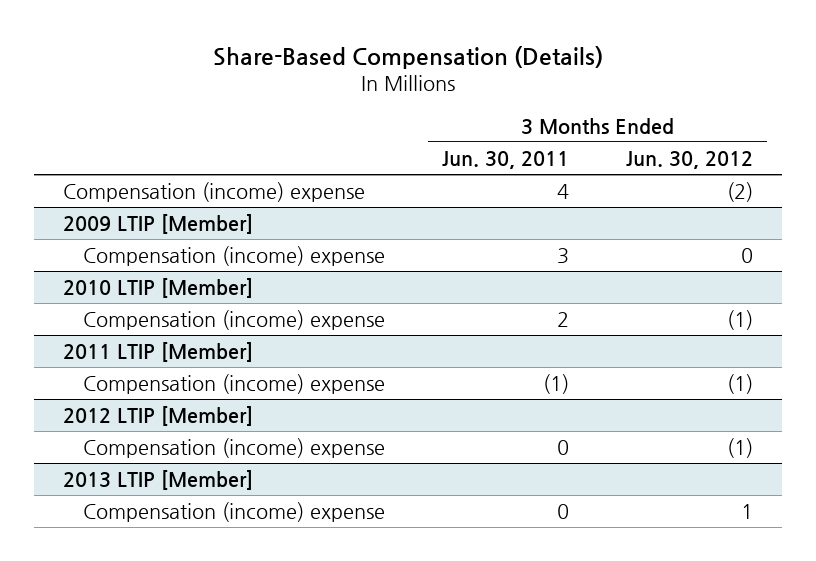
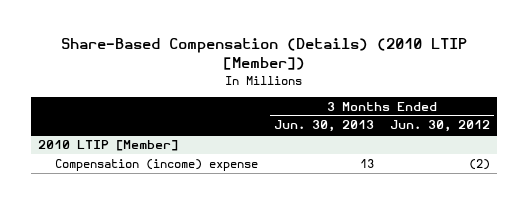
[212,46,603,70] Share-Based Compensation (Details) -> [61,38,468,71] Share-Based Compensation (Details) (2010 LTIP [Member])
[441,150,569,169] Jun. 30, 2011 -> none
none -> [273,120,374,133] Jun. 30, 2013
[62,181,365,202] Compensation (income) expense -> none
[62,213,253,234] 2009 LTIP [Member] -> none
[82,245,385,266] Compensation (income) expense -> none
[62,341,253,362] 2011 LTIP [Member] -> none
[82,373,385,394] Compensation (income) expense -> none
[62,405,253,426] 2012 LTIP [Member] -> none
[82,437,385,458] Compensation (income) expense -> none
[62,469,253,490] 2013 LTIP [Member] -> none
[82,501,385,522] Compensation (income) expense -> none
[727,309,754,330] (1) -> [468,158,490,170] (2)

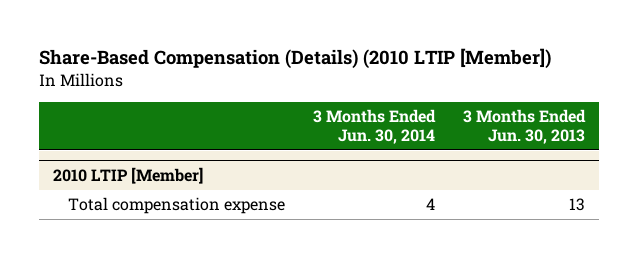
[389,120,490,133] Jun. 30, 2012 -> none
none -> [312,109,436,145] 3 Months Ended Jun. 30, 2014
[55,158,259,171] Compensation (income) expense -> [68,197,286,215] Total compensation expense

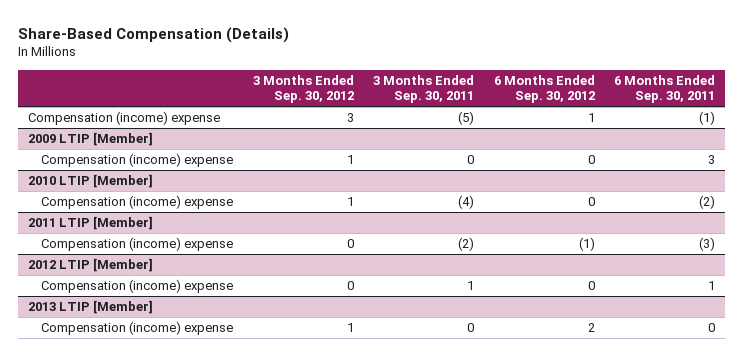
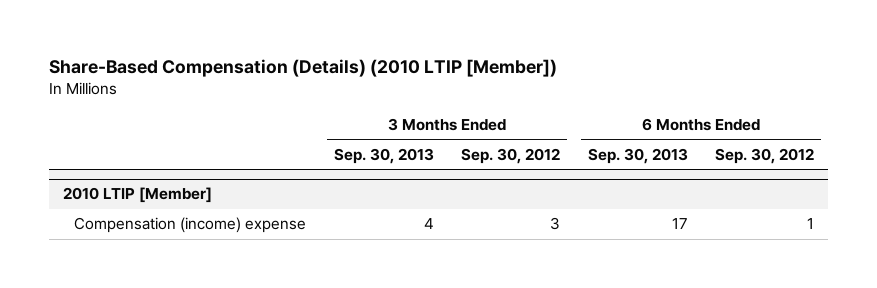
[18,26,290,43] Share-Based Compensation (Details) -> [49,59,558,78] Share-Based Compensation (Details) (2010 LTIP [Member])
[373,74,475,104] 3 Months Ended Sep. 30, 2011 -> none
[614,74,716,104] 6 Months Ended Sep. 30, 2011 -> none
none -> [333,147,434,164] Sep. 30, 2013
none -> [587,147,688,164] Sep. 30, 2013
[27,111,220,126] Compensation (income) expense -> none
[27,132,153,147] 2009 LTIP [Member] -> none
[41,153,234,168] Compensation (income) expense -> none
[27,216,153,231] 2011 LTIP [Member] -> none
[41,237,234,252] Compensation (income) expense -> none
[27,258,153,273] 2012 LTIP [Member] -> none
[41,279,234,294] Compensation (income) expense -> none
[27,300,153,315] 2013 LTIP [Member] -> none
[41,321,234,336] Compensation (income) expense -> none
[346,197,354,207] 1 -> [550,217,561,231] 3
[587,197,595,207] 0 -> [807,218,815,230] 1

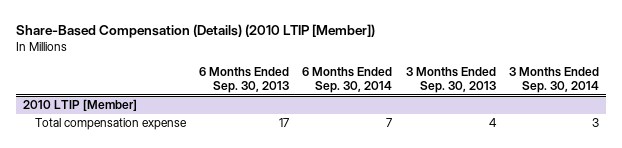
[461,147,561,164] Sep. 30, 2012 -> none
[715,147,815,164] Sep. 30, 2012 -> none
none -> [302,67,393,94] 6 Months Ended Sep. 30, 2014
none -> [509,67,600,94] 3 Months Ended Sep. 30, 2014
[74,217,307,234] Compensation (income) expense -> [34,118,187,131] Total compensation expense

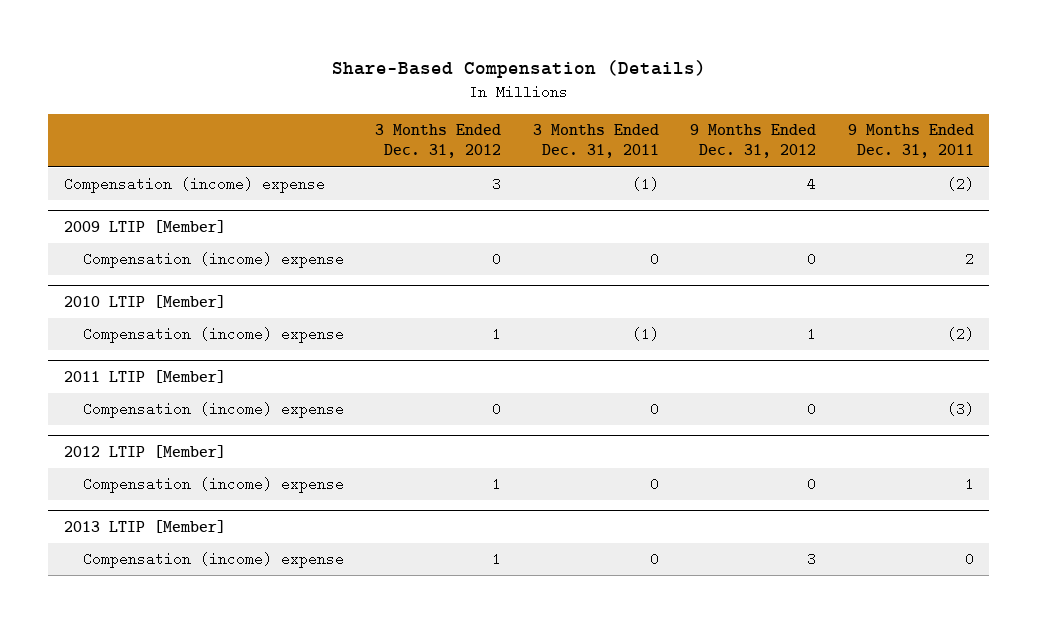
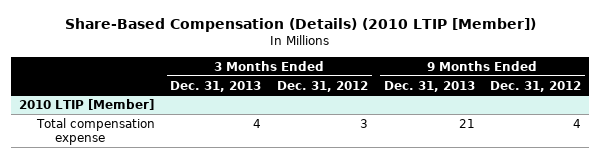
[331,60,706,79] Share-Based Compensation (Details) -> [64,18,536,33] Share-Based Compensation (Details) (2010 LTIP [Member])
[532,123,659,159] 3 Months Ended Dec. 31, 2011 -> none
[847,123,974,159] 9 Months Ended Dec. 31, 2011 -> none
none -> [170,80,262,92] Dec. 31, 2013
none -> [383,80,475,92] Dec. 31, 2013
[63,177,325,194] Compensation (income) expense -> none
[63,219,226,233] 2009 LTIP [Member] -> none
[83,252,345,269] Compensation (income) expense -> none
[63,369,226,383] 2011 LTIP [Member] -> none
[83,402,345,419] Compensation (income) expense -> none
[63,444,226,458] 2012 LTIP [Member] -> none
[83,477,345,494] Compensation (income) expense -> none
[63,519,226,533] 2013 LTIP [Member] -> none
[83,552,345,569] Compensation (income) expense -> none
[83,327,345,344] Compensation (income) expense -> [35,117,155,146] Total compensation expense
[492,327,502,342] 1 -> [360,118,369,128] 3
[807,327,817,342] 1 -> [573,118,582,128] 4

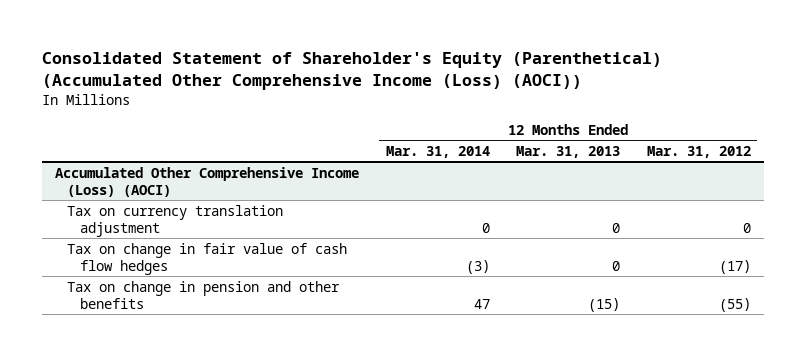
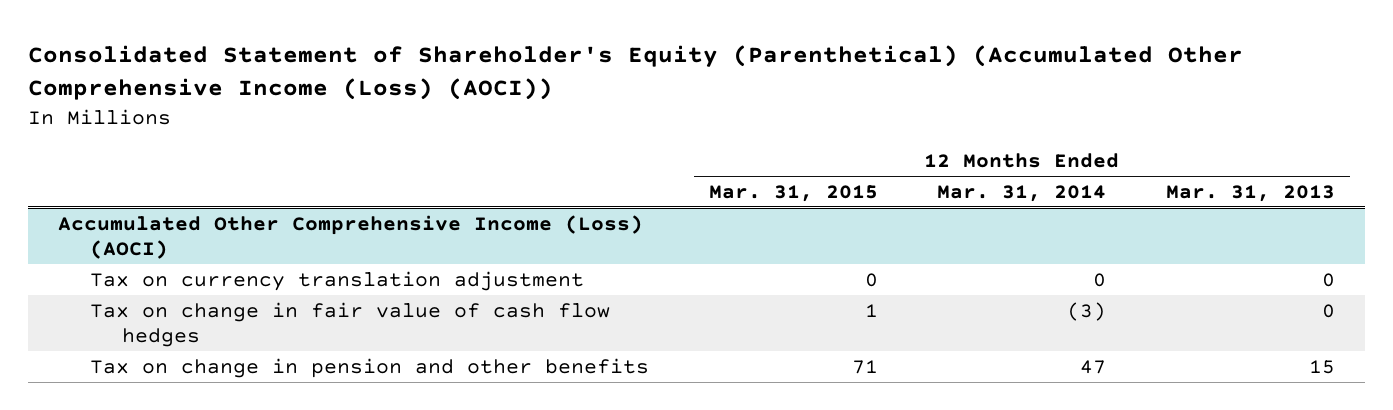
[646,145,751,158] Mar. 31, 2012 -> none
none -> [708,184,878,202] Mar. 31, 2015
[588,297,621,312] (15) -> [1309,359,1336,374] 15

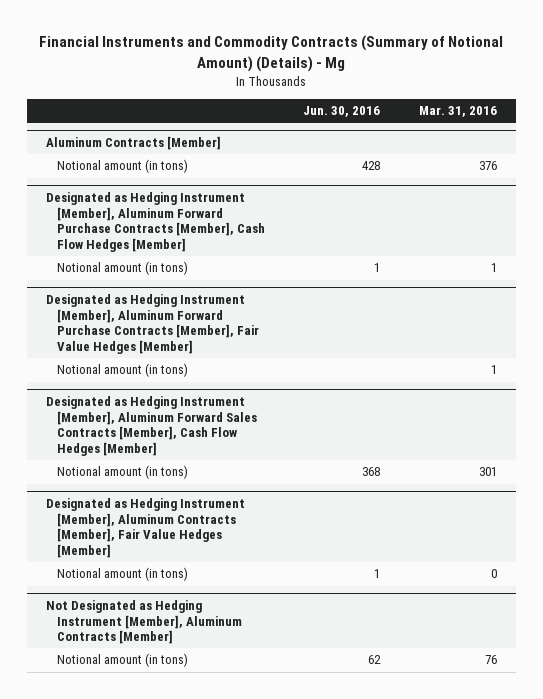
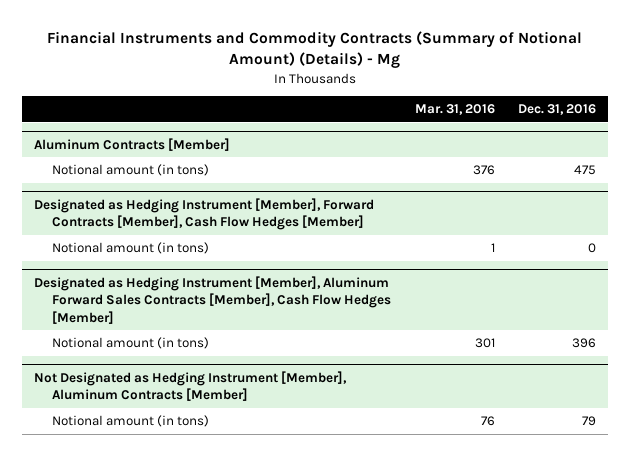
[303,106,381,118] Jun. 30, 2016 -> none
none -> [518,104,597,116] Dec. 31, 2016
[56,261,188,276] Notional amount (in tons) -> none
[46,294,259,354] Designated as Hedging Instrument [Member], Aluminum Forward Purchase Contracts [Member], Fair Value Hedges [Member] -> none
[46,192,265,252] Designated as Hedging Instrument [Member], Aluminum Forward Purchase Contracts [Member], Cash Flow Hedges [Member] -> [33,197,374,231] Designated as Hedging Instrument [Member], Forward Contracts [Member], Cash Flow Hedges [Member]
[46,498,246,558] Designated as Hedging Instrument [Member], Aluminum Contracts [Member], Fair Value Hedges [Member] -> none
[56,567,188,582] Notional amount (in tons) -> none

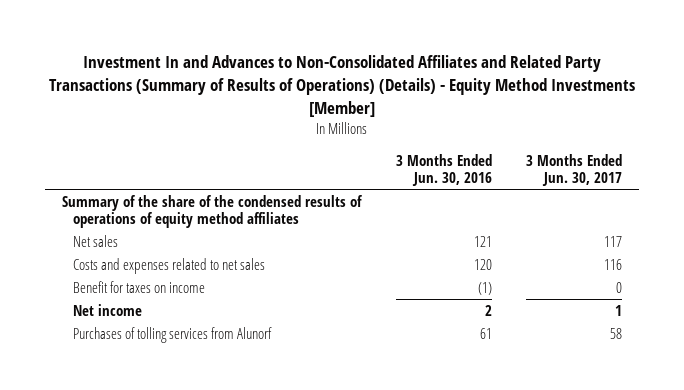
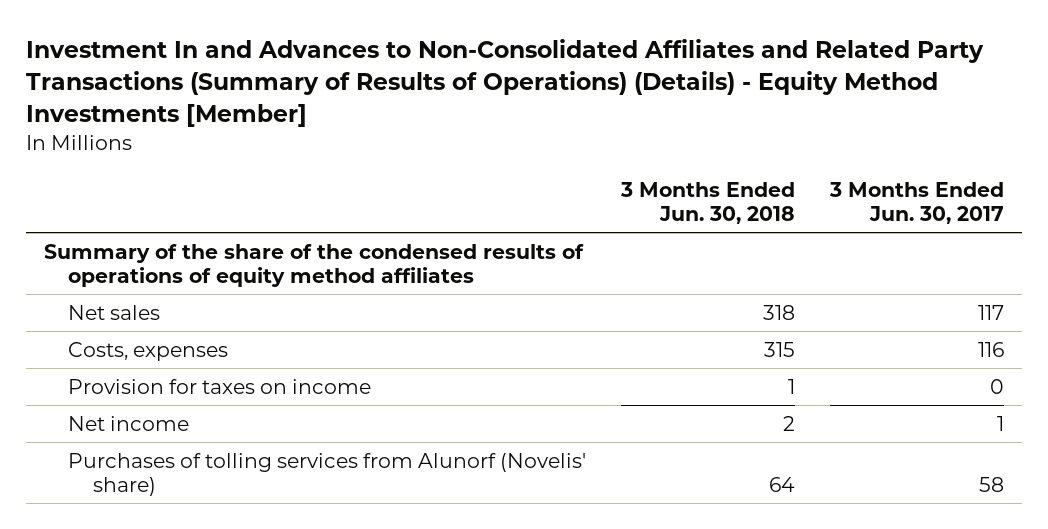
[395,154,492,187] 3 Months Ended Jun. 30, 2016 -> none
none -> [620,181,796,224] 3 Months Ended Jun. 30, 2018
[73,257,266,274] Costs and expenses related to net sales -> [68,341,229,361] Costs, expenses
[73,280,206,293] Benefit for taxes on income -> [68,378,372,394] Provision for taxes on income
[73,326,273,343] Purchases of tolling services from Alunorf -> [68,452,587,496] Purchases of tolling services from Alunorf (Novelis' share)

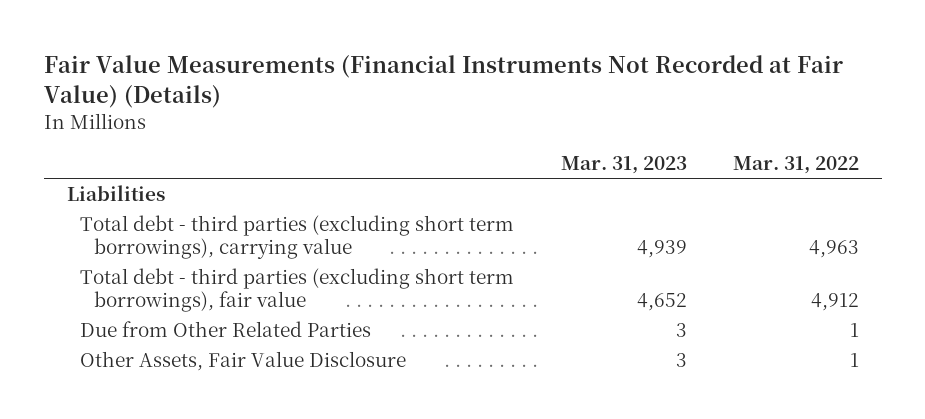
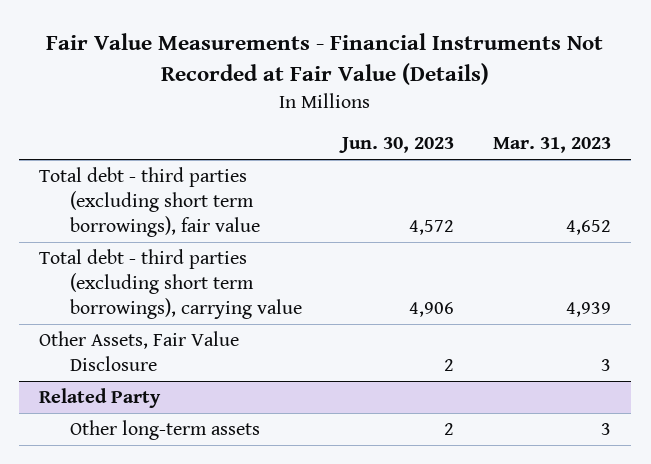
[43,55,843,109] Fair Value Measurements (Financial Instruments Not Recorded at Fair Value) (Details) -> [46,33,604,85] Fair Value Measurements - Financial Instruments Not Recorded at Fair Value (Details)
[732,156,859,175] Mar. 31, 2022 -> none
none -> [338,137,454,154] Jun. 30, 2023
[66,184,165,201] Liabilities -> none
[80,320,372,337] Due from Other Related Parties -> none
[80,214,515,260] Total debt - third parties (excluding short term borrowings), carrying value -> [39,249,303,319] Total debt - third parties (excluding short term borrowings), carrying value
none -> [39,388,162,409] Related Party
none -> [70,420,261,441] Other long-term assets

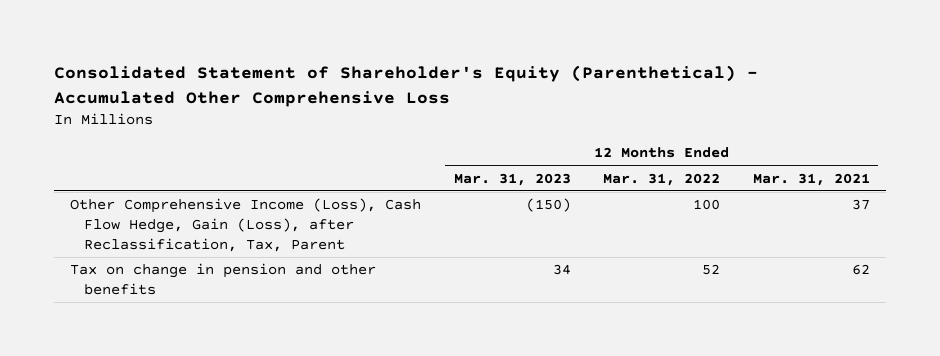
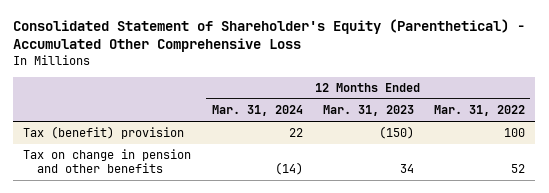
[752,172,870,186] Mar. 31, 2021 -> none
none -> [211,105,303,117] Mar. 31, 2024
[69,198,421,252] Other Comprehensive Income (Loss), Cash Flow Hedge, Gain (Loss), after Reclassification, Tax, Parent -> [23,126,185,140] Tax (benefit) provision

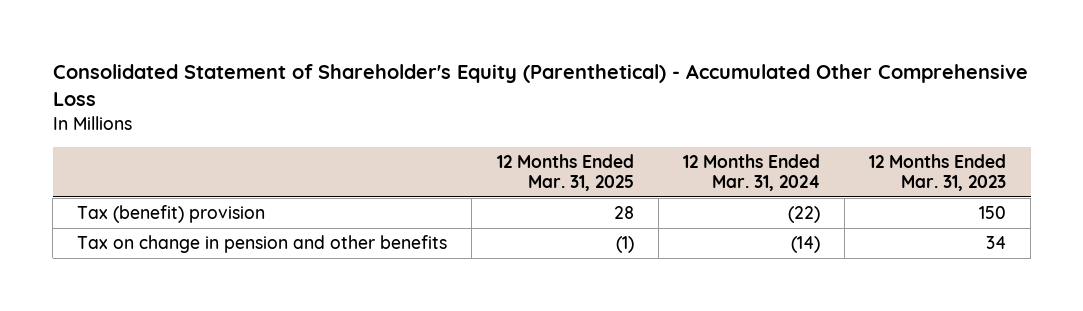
[434,105,526,117] Mar. 31, 2022 -> none
none -> [496,154,634,192] 12 Months Ended Mar. 31, 2025
[288,128,303,138] 22 -> [787,206,820,224] (22)
[378,126,414,140] (150) -> [979,206,1007,220] 150

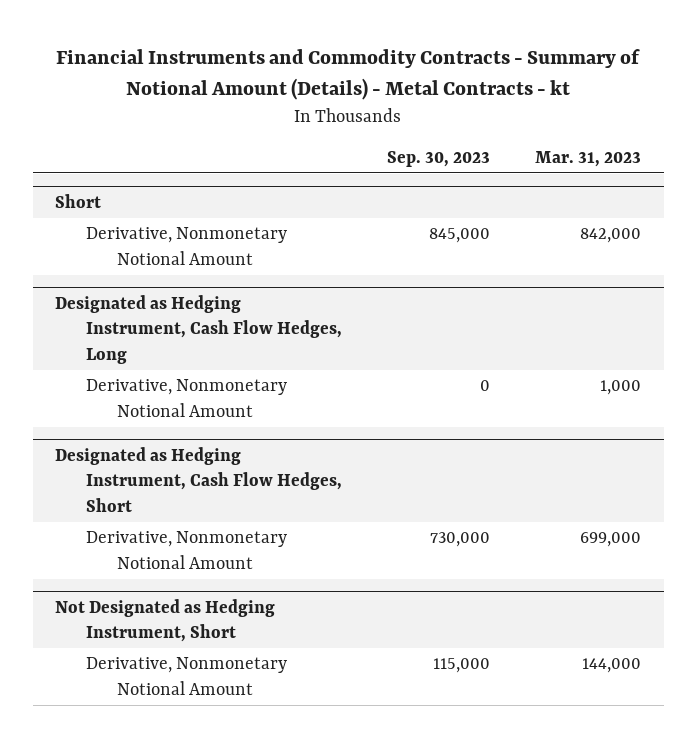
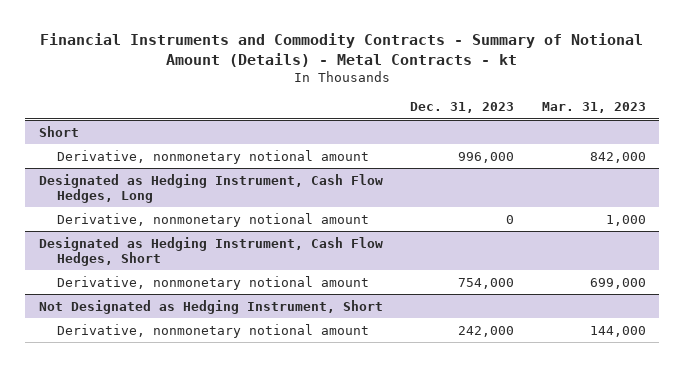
[387,151,491,168] Sep. 30, 2023 -> none
none -> [410,102,515,114] Dec. 31, 2023
[86,227,288,265] Derivative, Nonmonetary Notional Amount -> [57,149,370,164] Derivative, nonmonetary notional amount
[86,379,288,417] Derivative, Nonmonetary Notional Amount -> [57,212,370,227] Derivative, nonmonetary notional amount
[86,531,288,569] Derivative, Nonmonetary Notional Amount -> [57,275,370,290] Derivative, nonmonetary notional amount
[86,657,288,695] Derivative, Nonmonetary Notional Amount -> [57,323,370,338] Derivative, nonmonetary notional amount

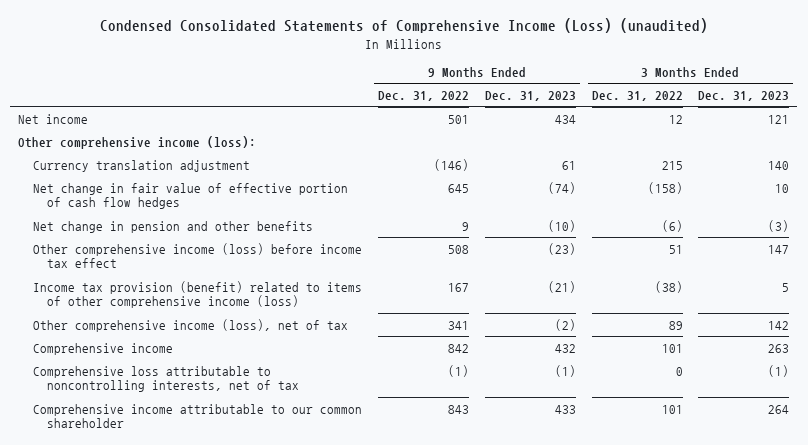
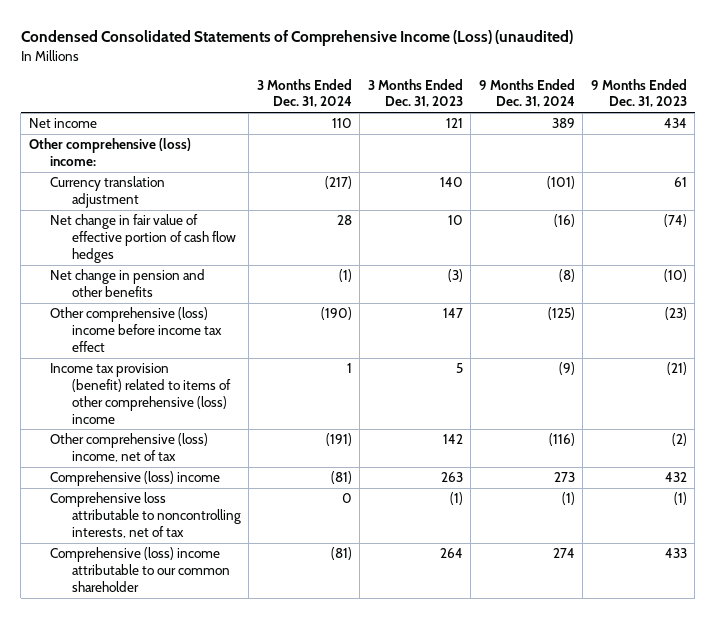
[377,90,469,101] Dec. 31, 2022 -> none
[591,90,683,101] Dec. 31, 2022 -> none
none -> [256,78,352,108] 3 Months Ended Dec. 31, 2024
none -> [478,78,575,108] 9 Months Ended Dec. 31, 2024
[18,135,257,149] Other comprehensive income (loss): -> [28,138,191,167] Other comprehensive (loss) income:
[32,242,362,269] Other comprehensive income (loss) before income tax effect -> [50,307,222,352] Other comprehensive (loss) income before income tax effect
[32,280,362,309] Income tax provision (benefit) related to items of other comprehensive income (loss) -> [50,363,231,424] Income tax provision (benefit) related to items of other comprehensive (loss) income
[32,318,348,332] Other comprehensive income (loss), net of tax -> [50,433,209,463] Other comprehensive (loss) income, net of tax
[32,342,173,355] Comprehensive income -> [50,471,221,487] Comprehensive (loss) income
[32,403,362,429] Comprehensive income attributable to our common shareholder -> [50,547,230,592] Comprehensive (loss) income attributable to our common shareholder

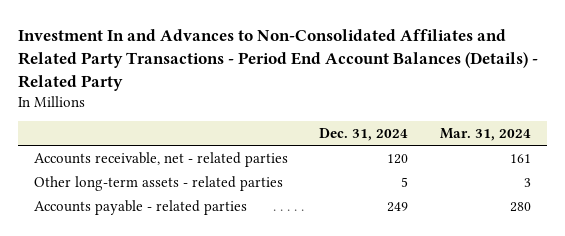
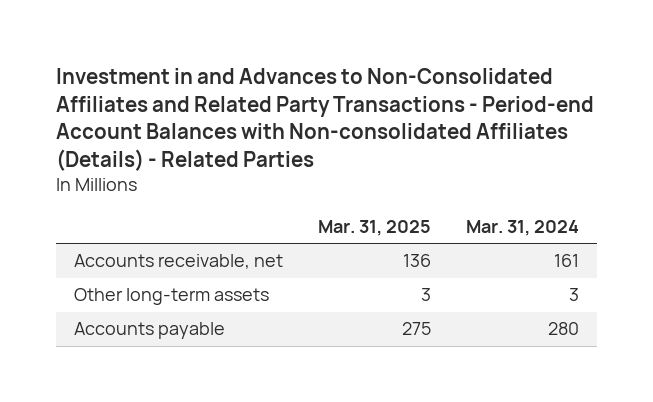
[17,28,538,91] Investment In and Advances to Non-Consolidated Affiliates and Related Party Transactions - Period End Account Balances (Details) - Related Party -> [55,67,594,172] Investment in and Advances to Non-Consolidated Affiliates and Related Party Transactions - Period-end Account Balances with Non-consolidated Affiliates (Details) - Related Parties
[319,128,409,142] Dec. 31, 2024 -> none
none -> [317,219,431,236] Mar. 31, 2025
[33,151,288,167] Accounts receivable, net - related parties -> [73,254,283,270] Accounts receivable, net
[33,175,283,191] Other long-term assets - related parties -> [73,288,269,306] Other long-term assets
[33,199,247,215] Accounts payable - related parties -> [73,322,225,340] Accounts payable

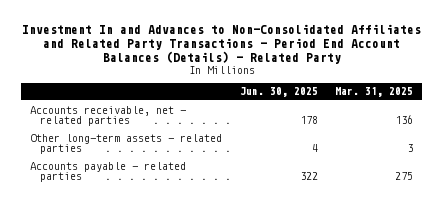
[55,67,594,172] Investment in and Advances to Non-Consolidated Affiliates and Related Party Transactions - Period-end Account Balances with Non-consolidated Affiliates (Details) - Related Parties -> [21,24,421,64] Investment In and Advances to Non-Consolidated Affiliates and Related Party Transactions - Period End Account Balances (Details) - Related Party
[466,219,580,236] Mar. 31, 2024 -> none
none -> [239,87,318,98] Jun. 30, 2025
[73,254,283,270] Accounts receivable, net -> [29,105,186,127] Accounts receivable, net - related parties
[73,288,269,306] Other long-term assets -> [29,133,222,155] Other long-term assets - related parties
[73,322,225,340] Accounts payable -> [29,161,186,183] Accounts payable - related parties

